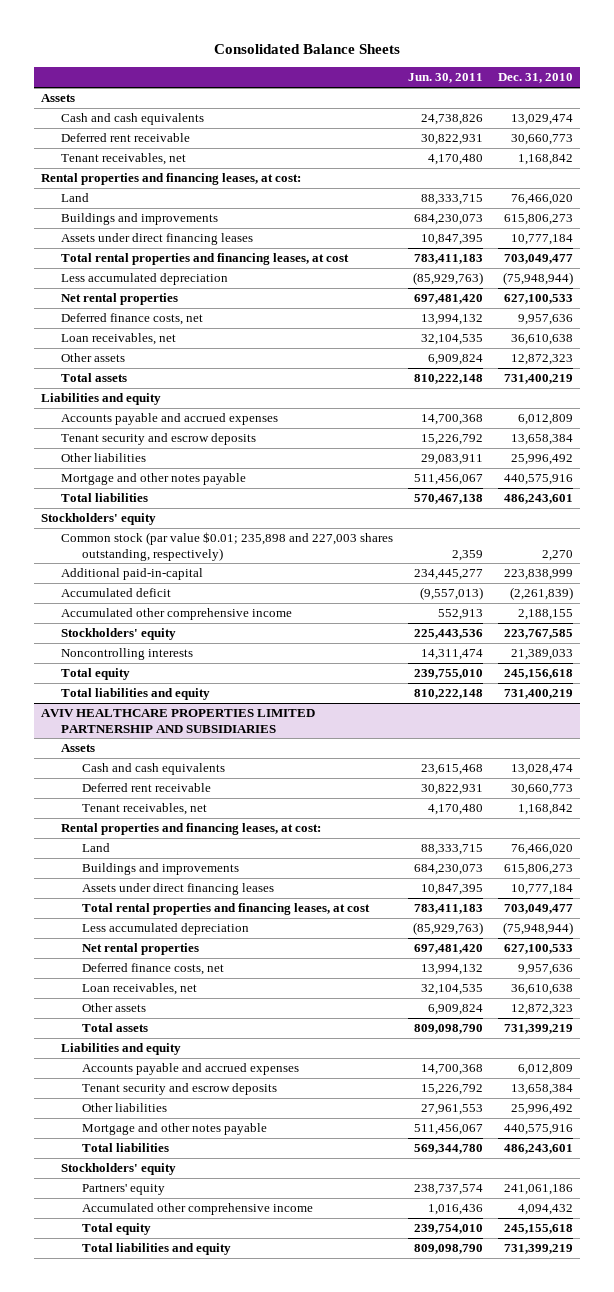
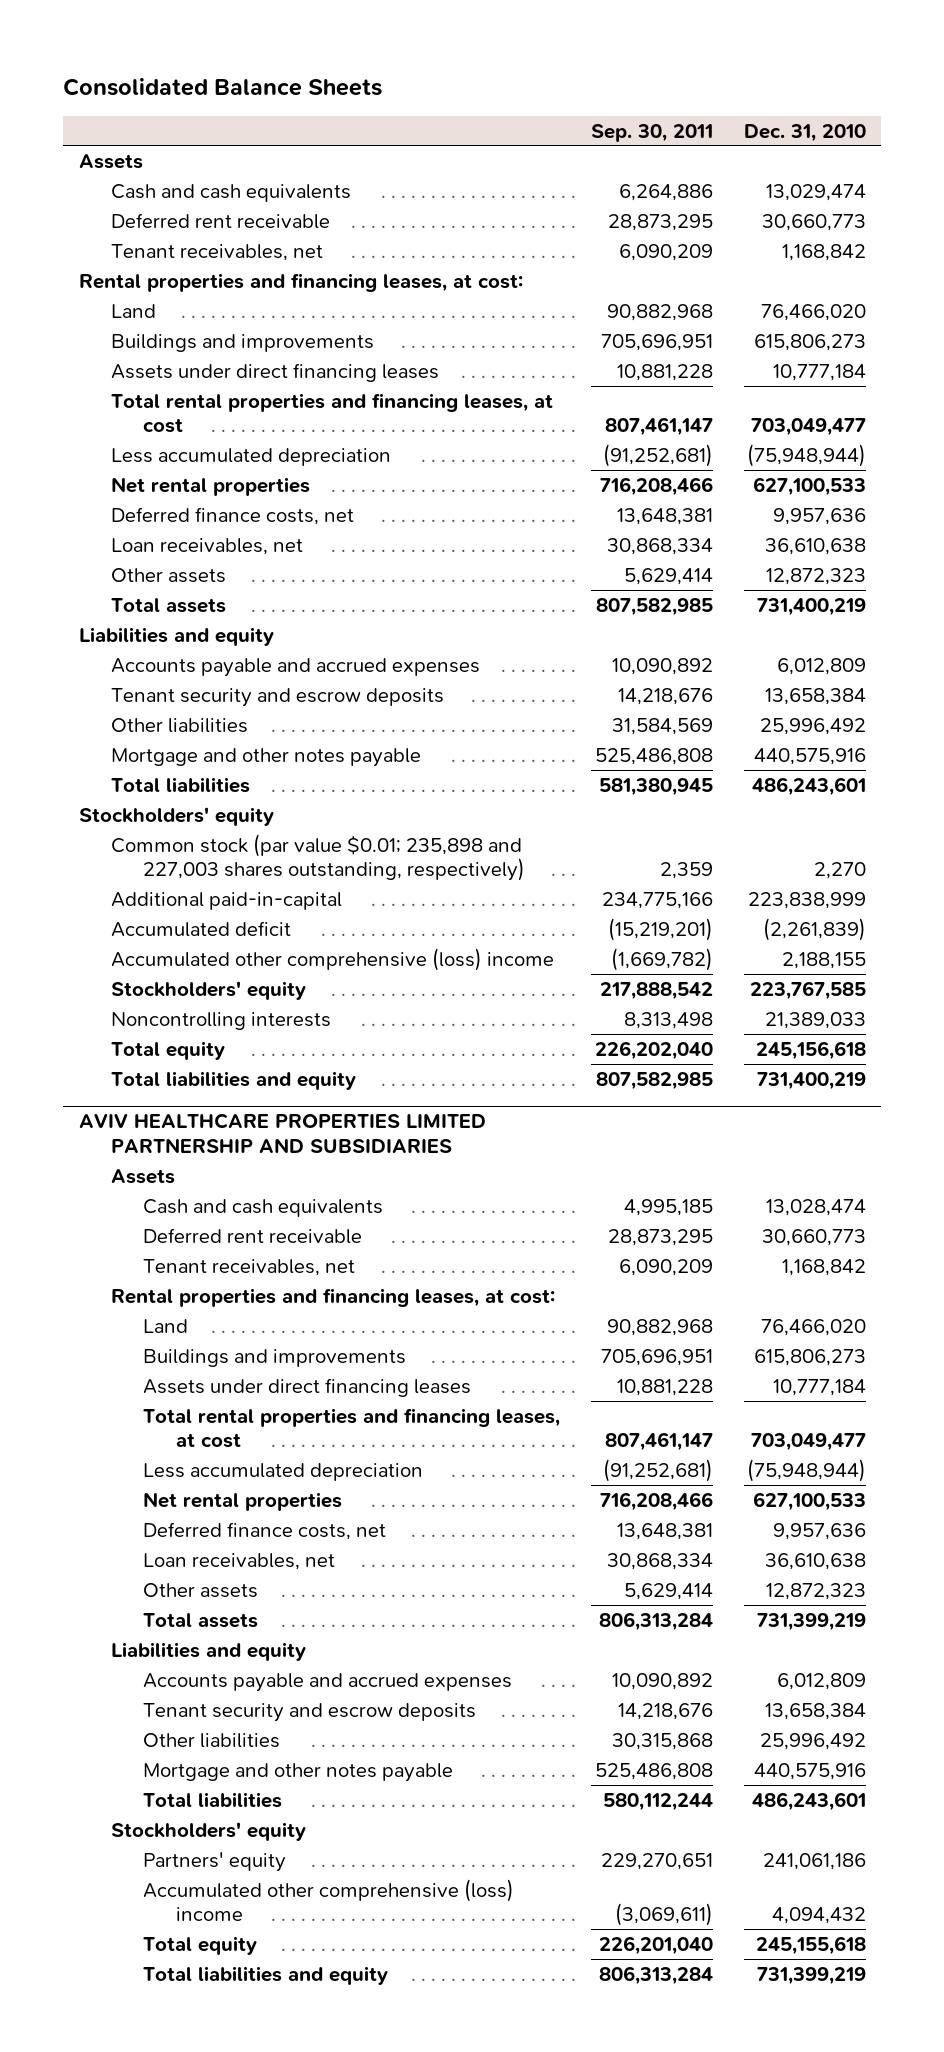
[408,73,484,84] Jun. 30, 2011 -> none
none -> [591,123,714,142] Sep. 30, 2011
[61,608,293,621] Accumulated other comprehensive income -> [110,947,554,971] Accumulated other comprehensive (loss) income
[81,1203,313,1216] Accumulated other comprehensive income -> [143,1878,515,1922] Accumulated other comprehensive (loss) income

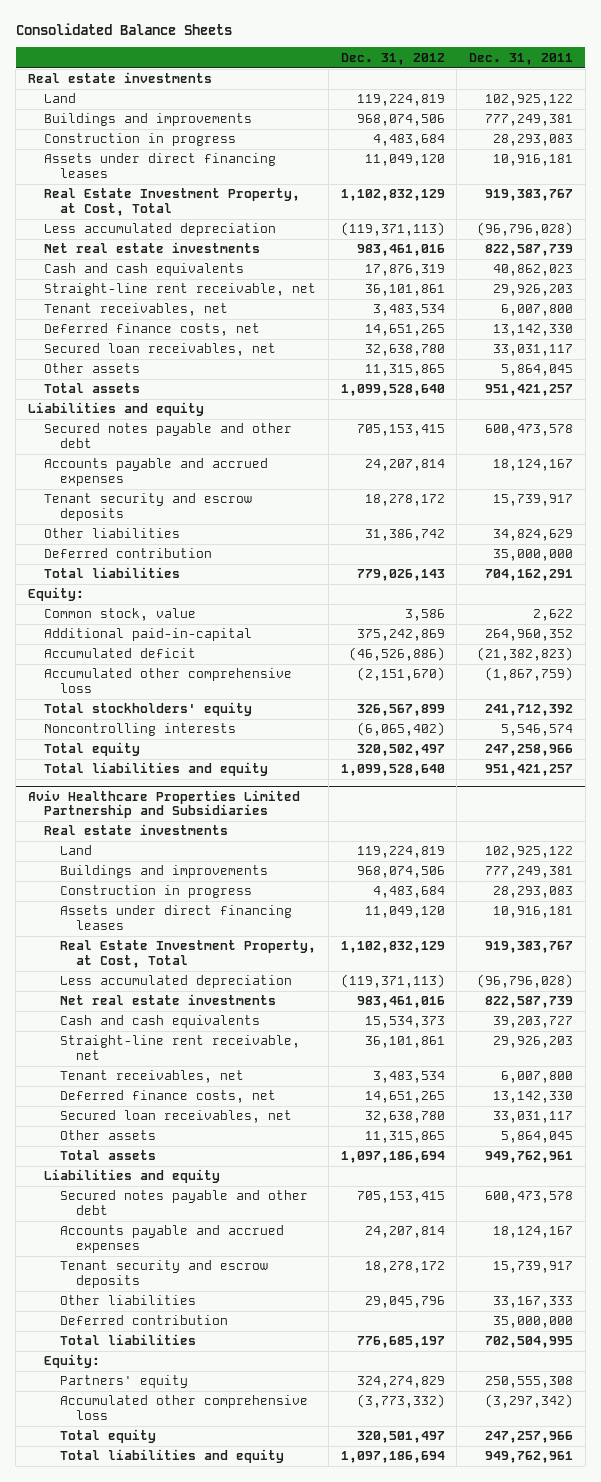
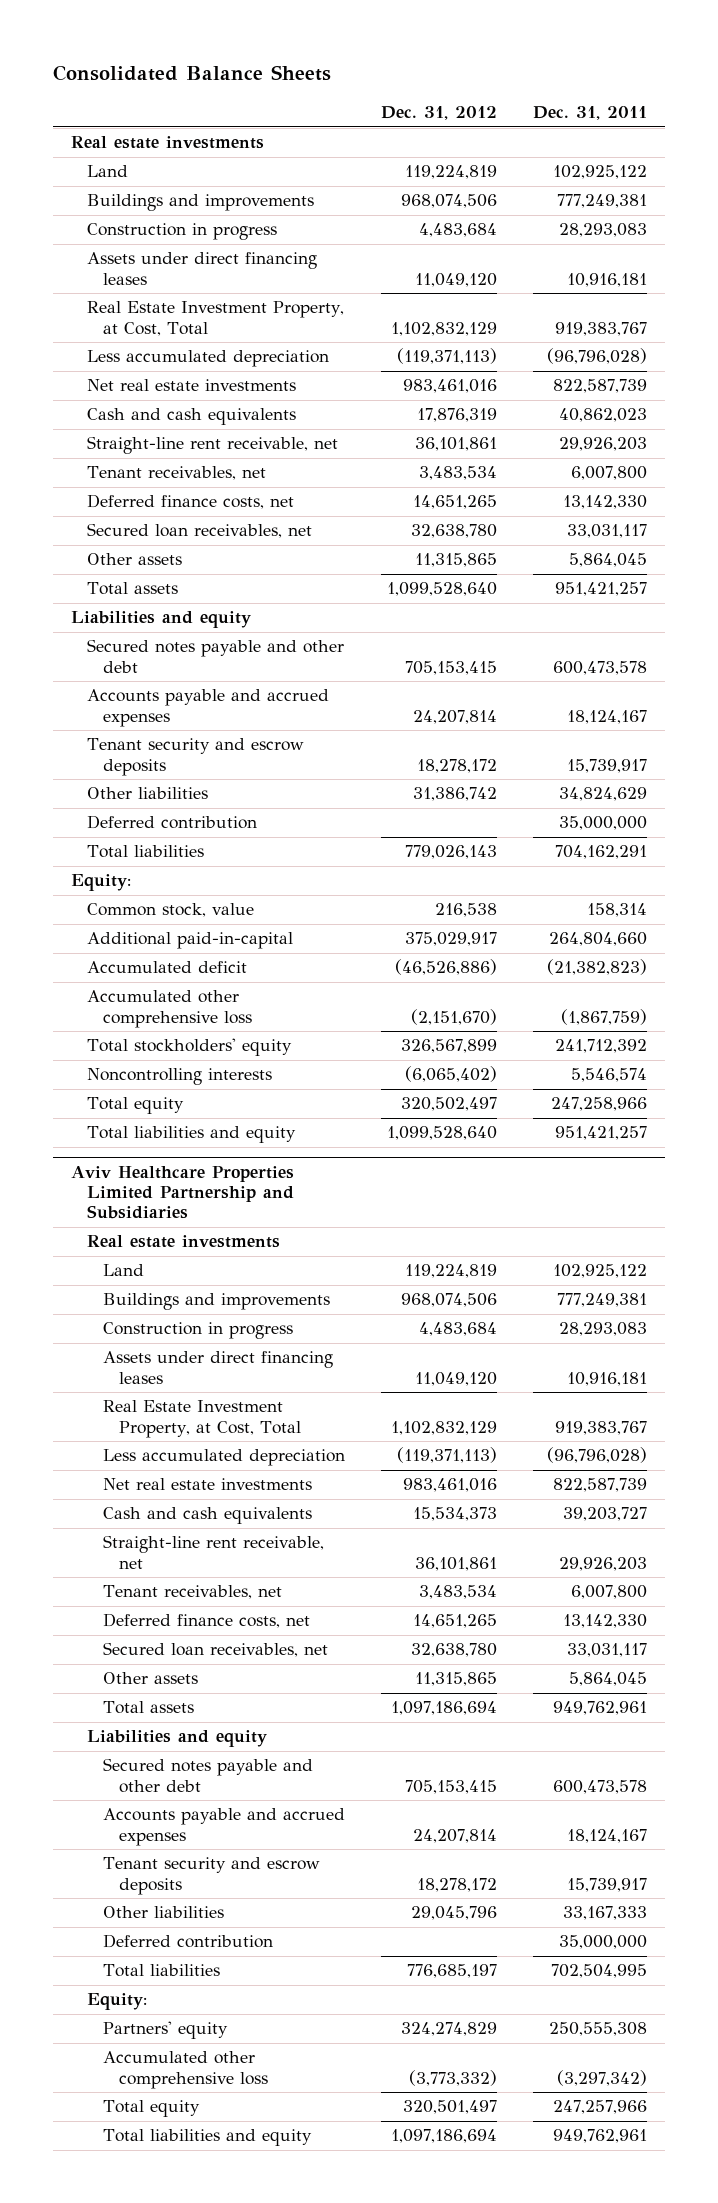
[404,609,445,622] 3,586 -> [435,903,498,918] 216,538
[533,609,574,622] 2,622 -> [586,903,647,918] 158,314
[356,629,445,642] 375,242,869 -> [405,932,498,947] 375,029,917
[485,629,574,642] 264,960,352 -> [548,932,647,947] 264,804,660

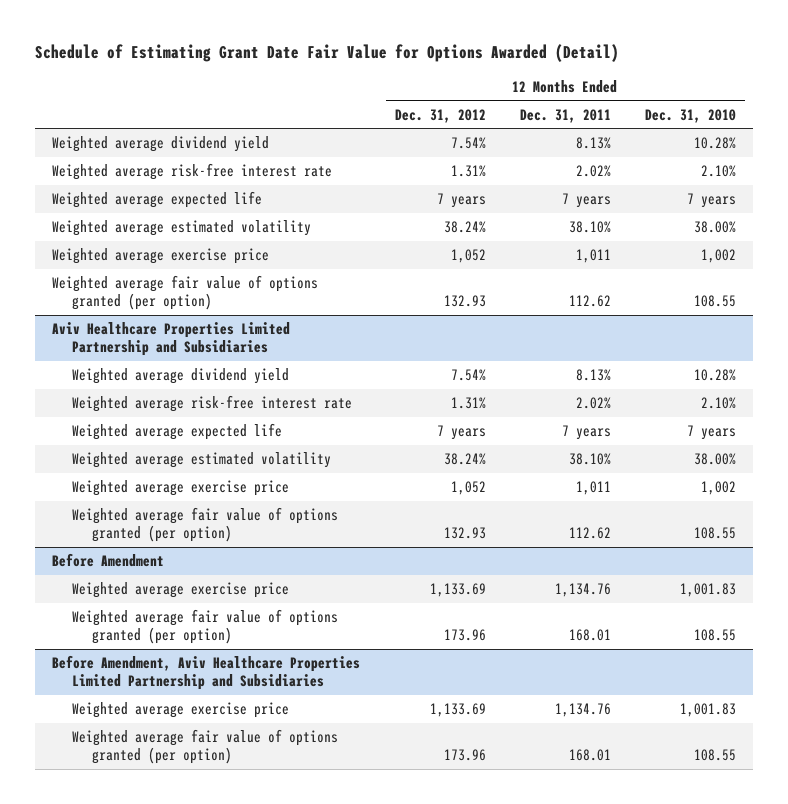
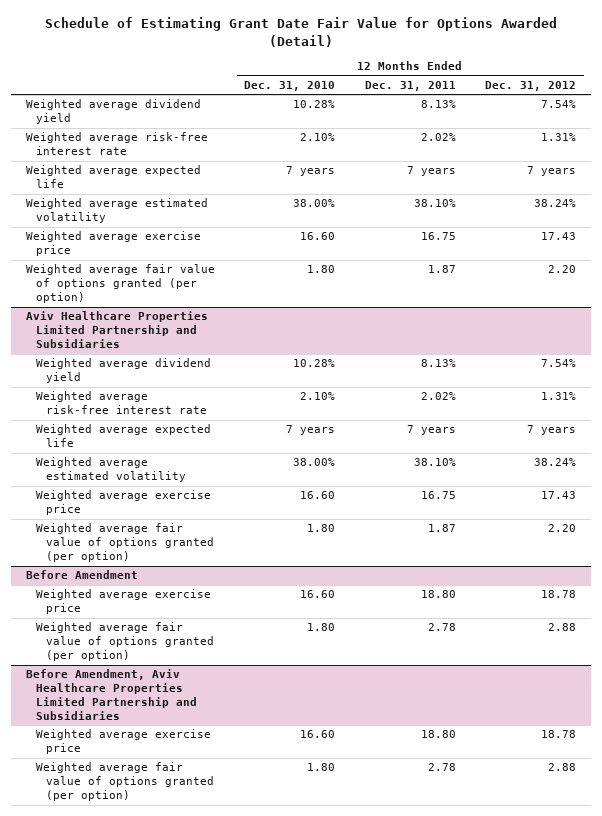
[450,249,486,264] 1,052 -> [541,232,577,241] 17.43
[575,249,611,264] 1,011 -> [420,232,456,241] 16.75
[701,249,737,264] 1,002 -> [300,232,336,241] 16.60
[443,295,486,308] 132.93 -> [548,265,577,274] 2.20
[568,295,611,308] 112.62 -> [427,265,456,274] 1.87
[694,295,737,308] 108.55 -> [307,265,336,274] 1.80
[450,481,486,496] 1,052 -> [541,491,577,500] 17.43
[575,481,611,496] 1,011 -> [420,491,456,500] 16.75
[701,481,737,496] 1,002 -> [300,491,336,500] 16.60
[443,527,486,540] 132.93 -> [548,524,577,533] 2.20
[568,527,611,540] 112.62 -> [427,524,456,533] 1.87
[694,527,737,540] 108.55 -> [307,524,336,533] 1.80
[429,583,486,598] 1,133.69 -> [541,590,577,599] 18.78
[554,583,611,598] 1,134.76 -> [420,590,456,599] 18.80
[680,583,737,598] 1,001.83 -> [300,590,336,599] 16.60
[443,629,486,642] 173.96 -> [548,623,577,632] 2.88
[568,629,611,642] 168.01 -> [427,623,456,632] 2.78
[694,629,737,642] 108.55 -> [307,623,336,632] 1.80
[429,703,486,718] 1,133.69 -> [541,730,577,739] 18.78
[554,703,611,718] 1,134.76 -> [420,730,456,739] 18.80
[680,703,737,718] 1,001.83 -> [300,730,336,739] 16.60
[443,749,486,762] 173.96 -> [548,763,577,772] 2.88
[568,749,611,762] 168.01 -> [427,763,456,772] 2.78
[694,749,737,762] 108.55 -> [307,763,336,772] 1.80

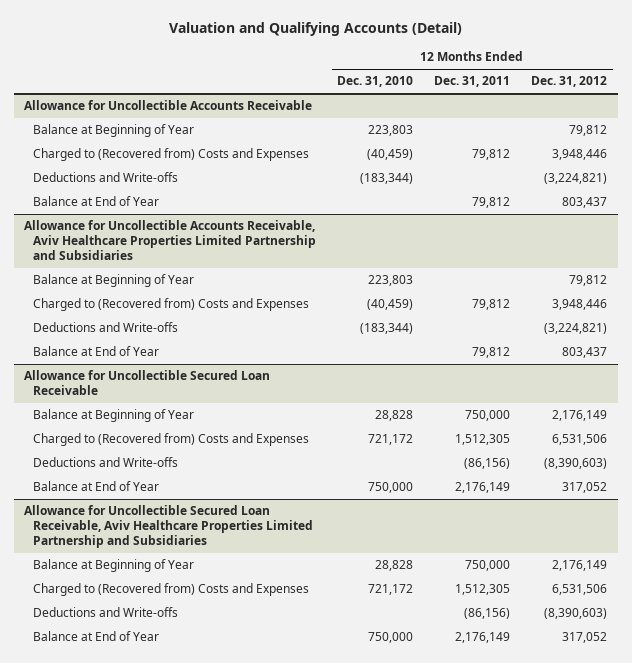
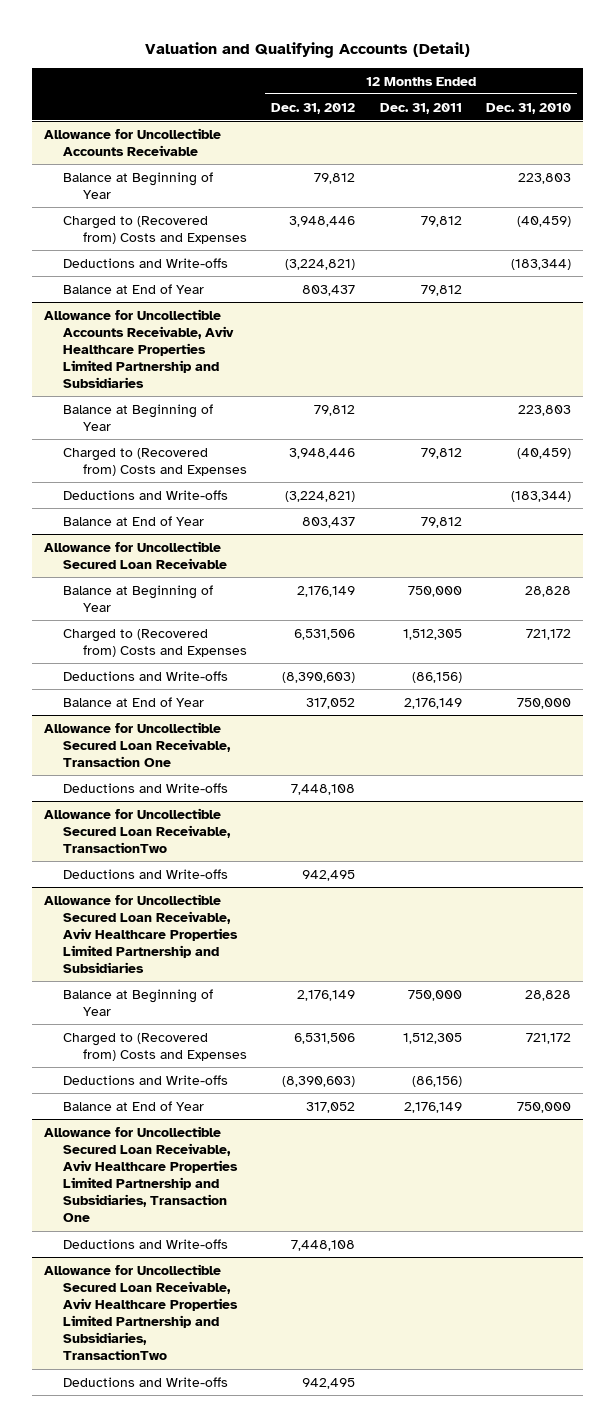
none -> [44,721,232,768] Allowance for Uncollectible Secured Loan Receivable, Transaction One
none -> [63,782,229,793] Deductions and Write-offs
none -> [44,807,232,854] Allowance for Uncollectible Secured Loan Receivable, TransactionTwo
none -> [63,868,229,879] Deductions and Write-offs
none -> [44,1125,239,1223] Allowance for Uncollectible Secured Loan Receivable, Aviv Healthcare Properties Limited Partnership and Subsidiaries, Transaction One
none -> [63,1238,229,1249] Deductions and Write-offs
none -> [44,1263,239,1361] Allowance for Uncollectible Secured Loan Receivable, Aviv Healthcare Properties Limited Partnership and Subsidiaries, TransactionTwo
none -> [63,1376,229,1387] Deductions and Write-offs

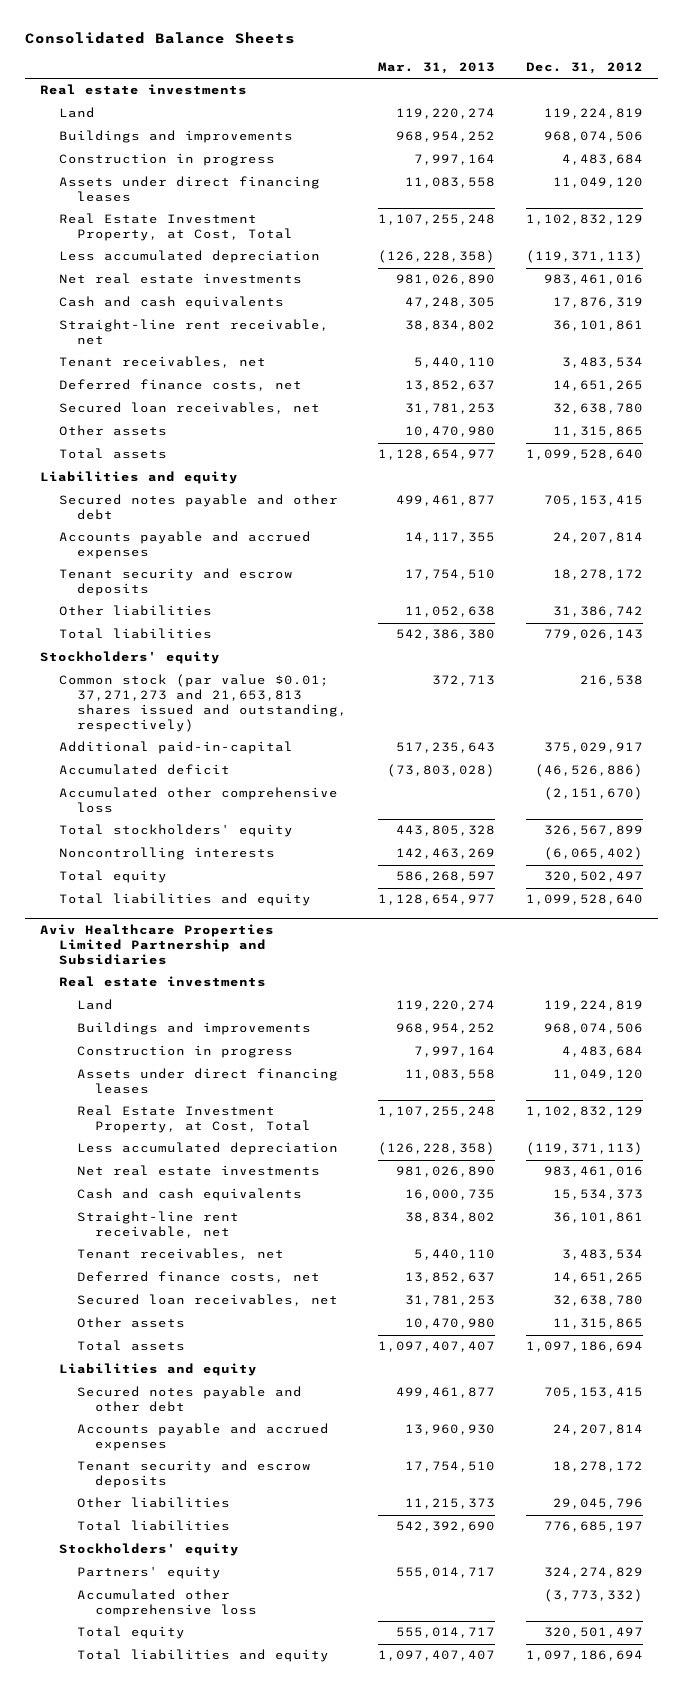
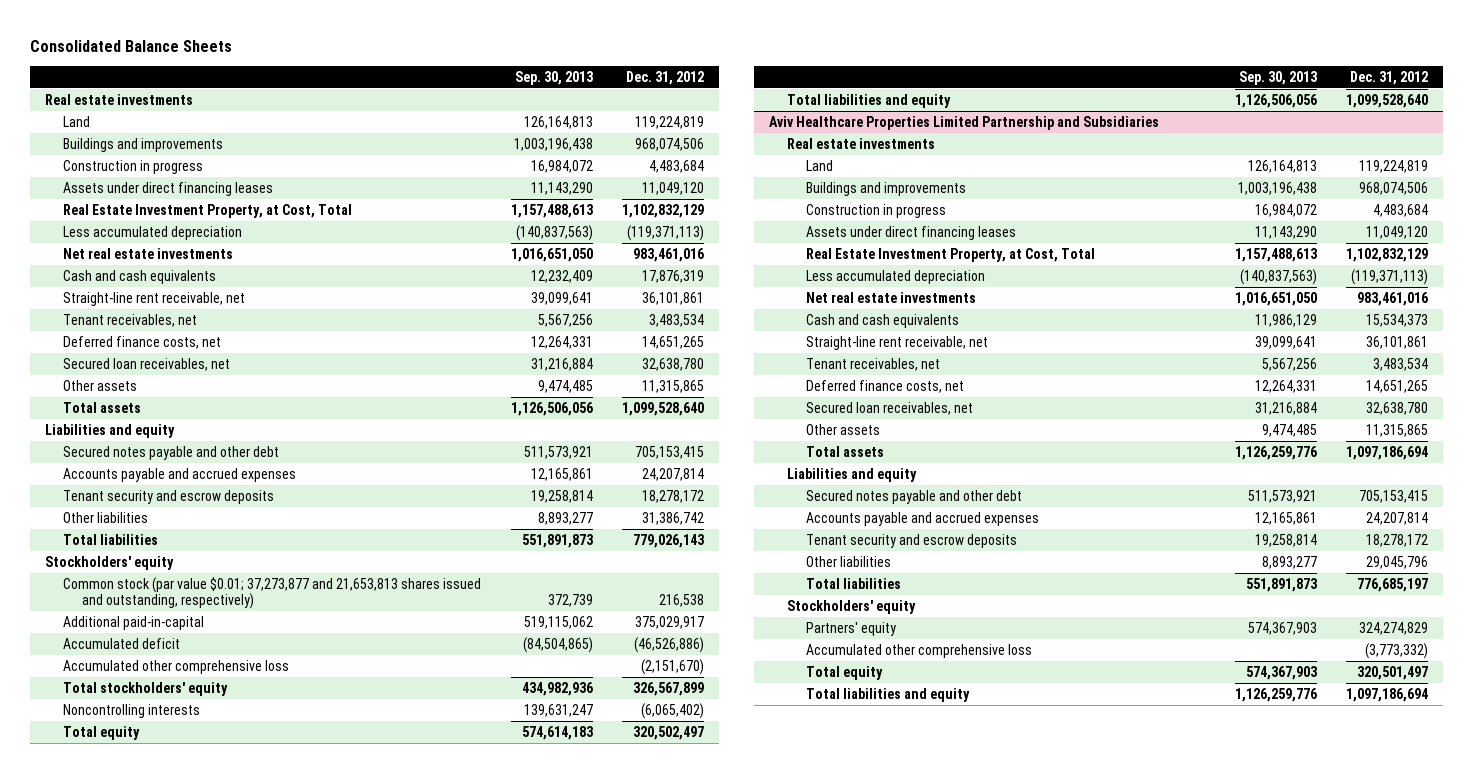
[377,61,495,74] Mar. 31, 2013 -> none
none -> [514,70,593,85] Sep. 30, 2013
[58,674,347,732] Common stock (par value $0.01; 37,271,273 and 21,653,813 shares issued and outstanding, respectively) -> [63,576,482,610] Common stock (par value $0.01; 37,273,877 and 21,653,813 shares issued and outstanding, respectively)

